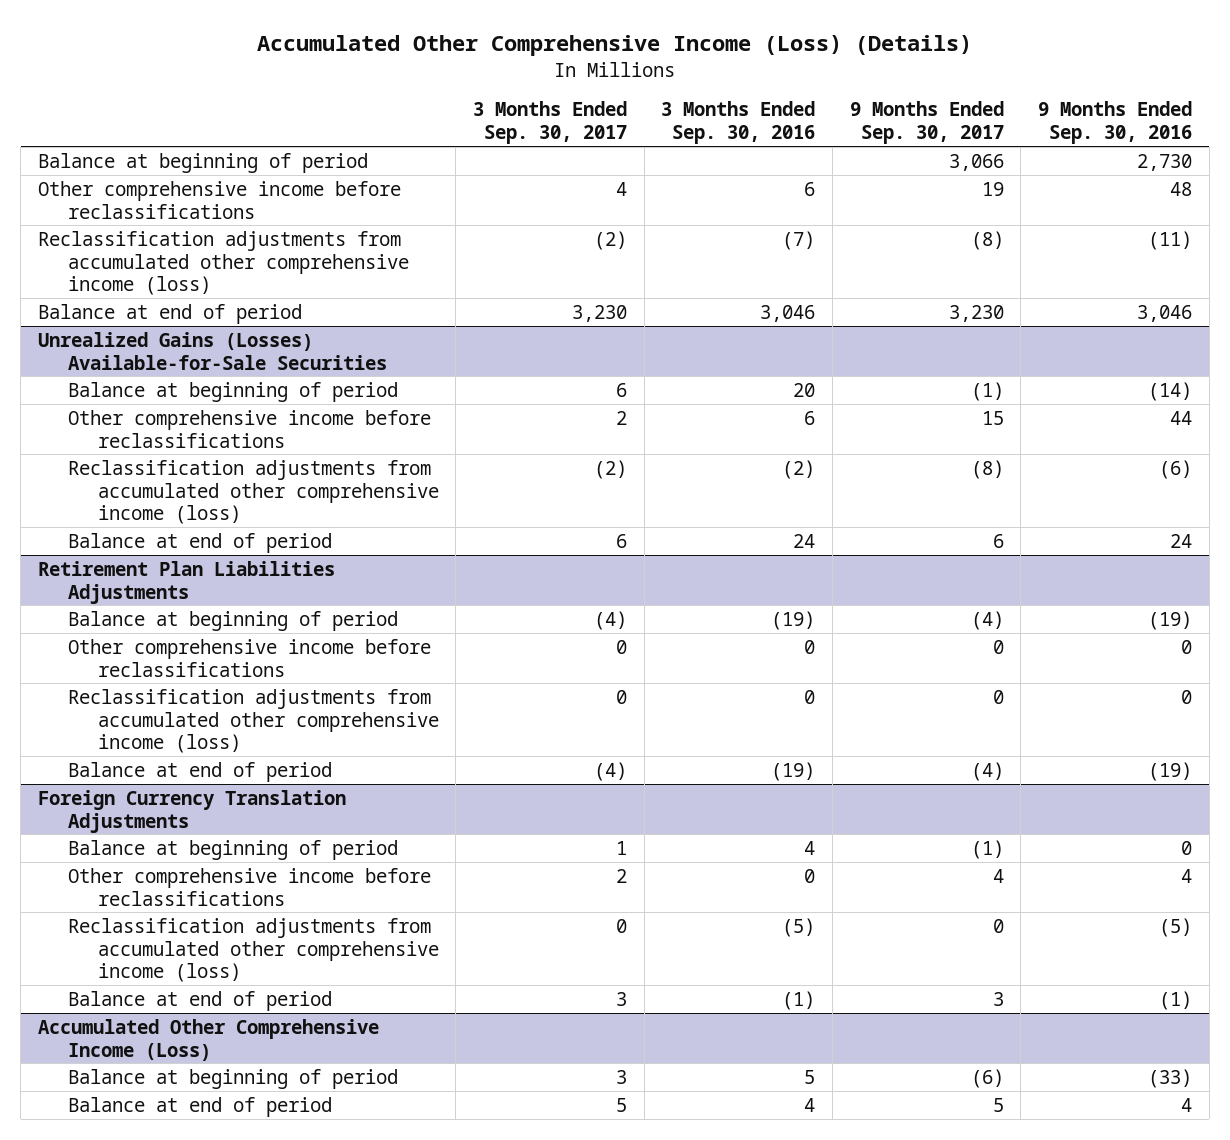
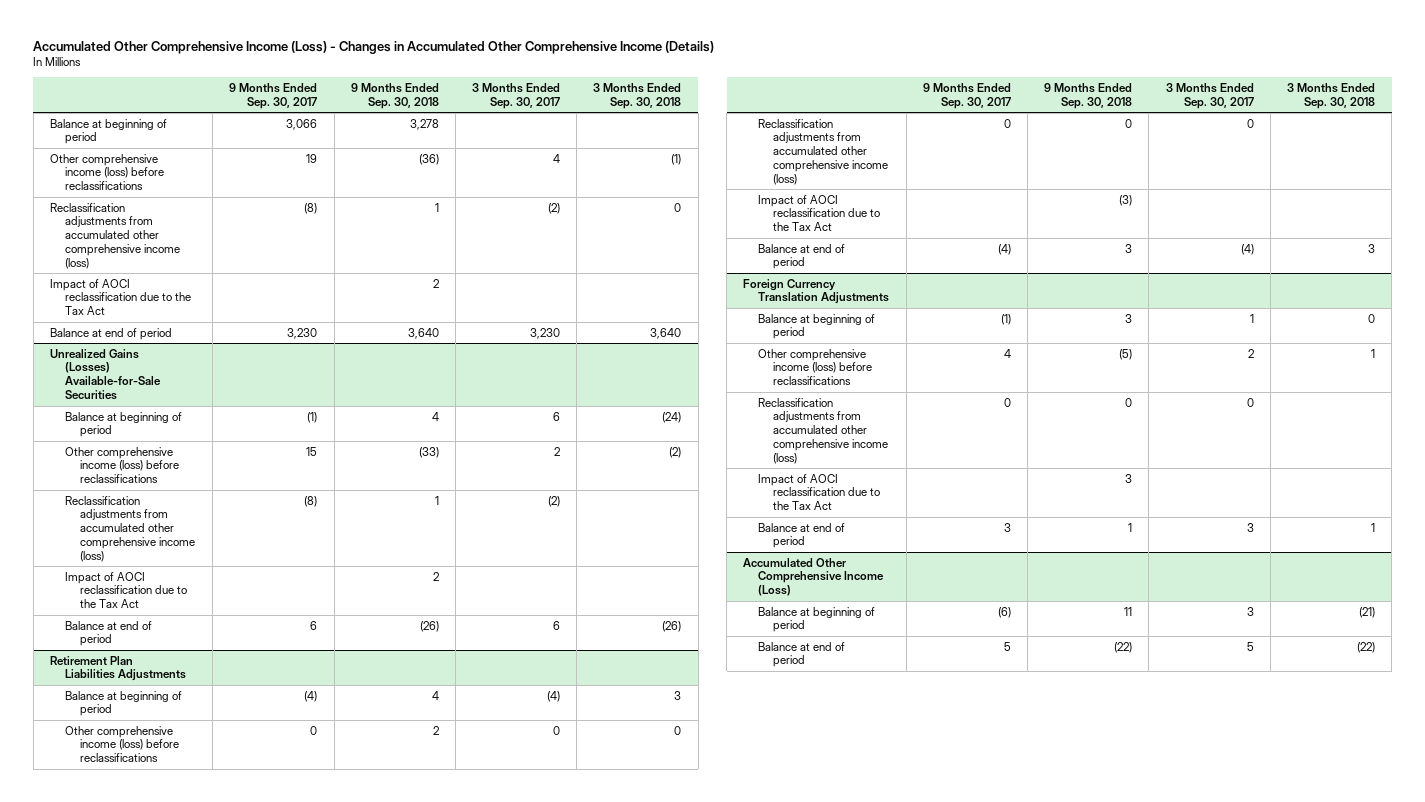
[256,34,972,56] Accumulated Other Comprehensive Income (Loss) (Details) -> [33,40,715,54] Accumulated Other Comprehensive Income (Loss) - Changes in Accumulated Other Comprehensive Income (Details)
[661,101,816,145] 3 Months Ended Sep. 30, 2016 -> none
[1037,101,1192,145] 9 Months Ended Sep. 30, 2016 -> none
none -> [350,82,439,109] 9 Months Ended Sep. 30, 2018
none -> [593,82,682,109] 3 Months Ended Sep. 30, 2018
[38,180,402,219] Other comprehensive income before reclassifications -> [49,153,164,191] Other comprehensive income (loss) before reclassifications
none -> [49,278,191,316] Impact of AOCI reclassification due to the Tax Act
[67,409,431,448] Other comprehensive income before reclassifications -> [64,446,180,484] Other comprehensive income (loss) before reclassifications
none -> [64,571,188,609] Impact of AOCI reclassification due to the Tax Act
[67,638,431,677] Other comprehensive income before reclassifications -> [64,725,180,763] Other comprehensive income (loss) before reclassifications
none -> [758,194,881,232] Impact of AOCI reclassification due to the Tax Act
[67,867,431,906] Other comprehensive income before reclassifications -> [758,348,873,386] Other comprehensive income (loss) before reclassifications
none -> [758,473,881,511] Impact of AOCI reclassification due to the Tax Act

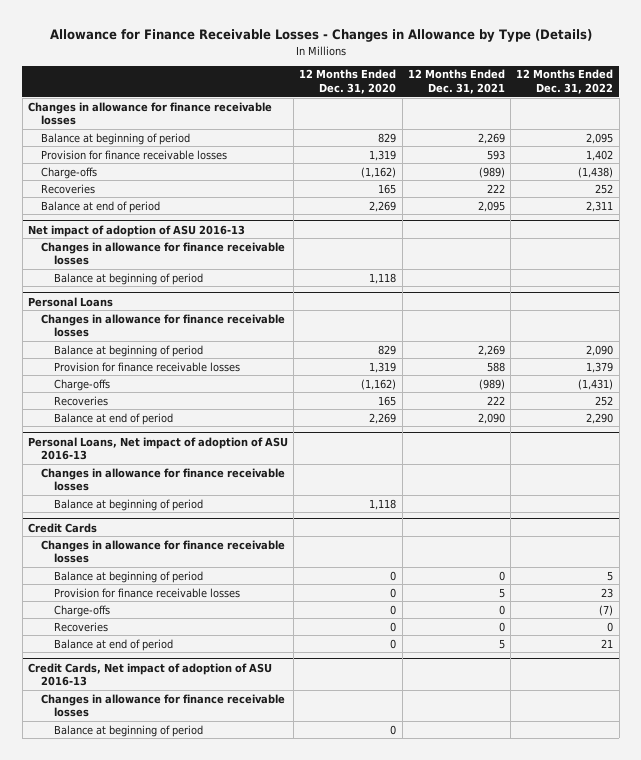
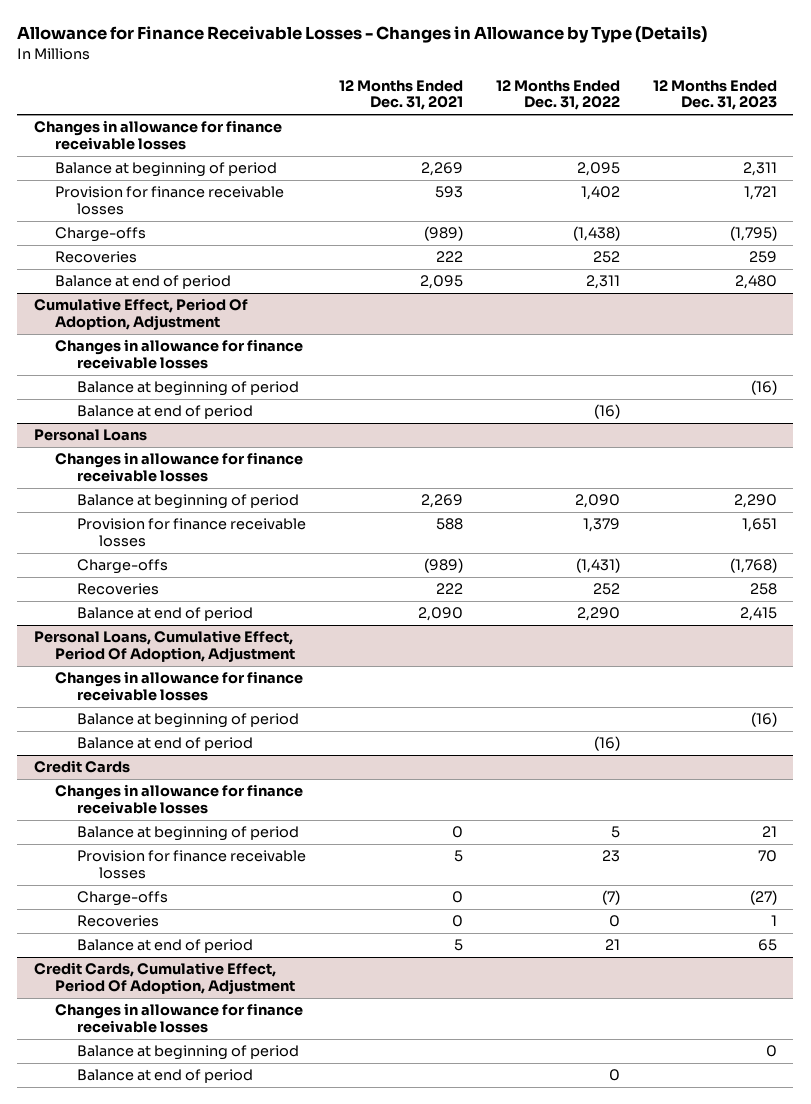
[299,69,397,95] 12 Months Ended Dec. 31, 2020 -> none
none -> [652,79,777,111] 12 Months Ended Dec. 31, 2023
[27,224,245,237] Net impact of adoption of ASU 2016-13 -> [33,298,248,331] Cumulative Effect, Period Of Adoption, Adjustment
none -> [77,405,254,420] Balance at end of period
[27,436,288,461] Personal Loans, Net impact of adoption of ASU 2016-13 -> none
none -> [33,630,296,663] Personal Loans, Cumulative Effect, Period Of Adoption, Adjustment
none -> [77,737,254,752] Balance at end of period
[27,662,272,687] Credit Cards, Net impact of adoption of ASU 2016-13 -> none
none -> [33,962,296,995] Credit Cards, Cumulative Effect, Period Of Adoption, Adjustment
none -> [77,1069,254,1084] Balance at end of period

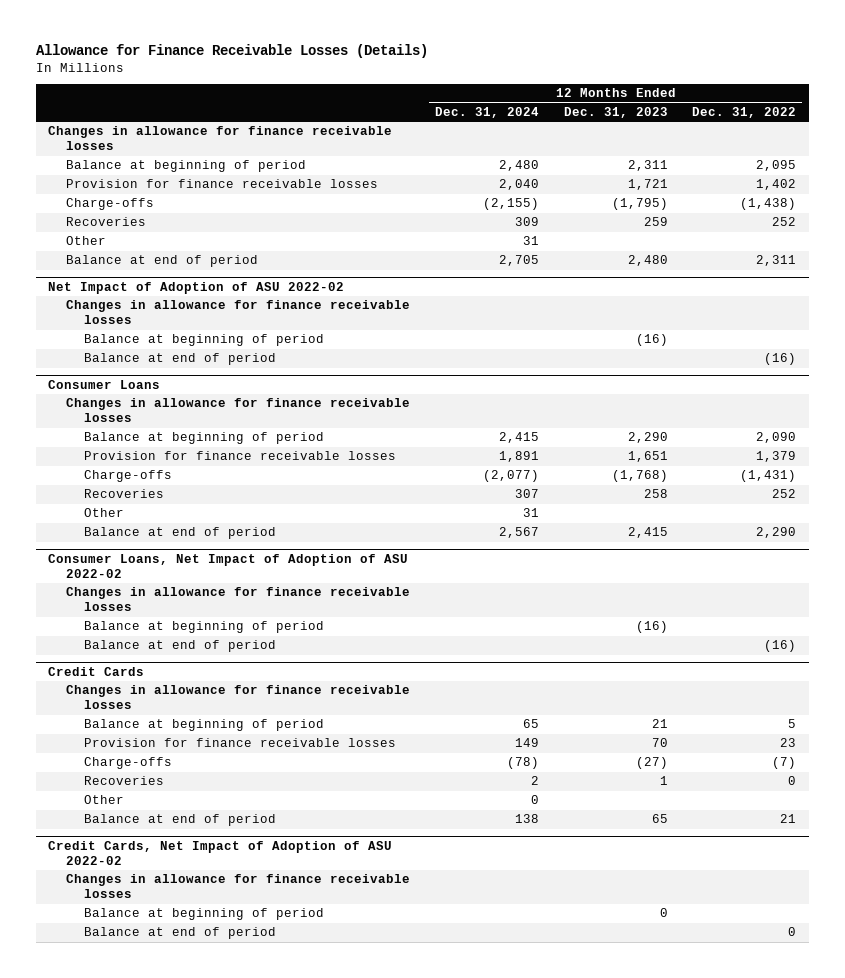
[17,26,708,44] Allowance for Finance Receivable Losses - Changes in Allowance by Type (Details) -> [35,44,428,59] Allowance for Finance Receivable Losses (Details)
[339,79,464,111] 12 Months Ended Dec. 31, 2021 -> none
none -> [434,107,539,119] Dec. 31, 2024
none -> [66,236,107,246] Other
[33,298,248,331] Cumulative Effect, Period Of Adoption, Adjustment -> [48,281,345,294] Net Impact of Adoption of ASU 2022-02
[33,429,147,442] Personal Loans -> [48,379,161,389] Consumer Loans
none -> [84,508,125,518] Other
[33,630,296,663] Personal Loans, Cumulative Effect, Period Of Adoption, Adjustment -> none
none -> [48,553,409,578] Consumer Loans, Net Impact of Adoption of ASU 2022-02
none -> [84,795,125,805] Other
[33,962,296,995] Credit Cards, Cumulative Effect, Period Of Adoption, Adjustment -> none
none -> [48,840,393,865] Credit Cards, Net Impact of Adoption of ASU 2022-02

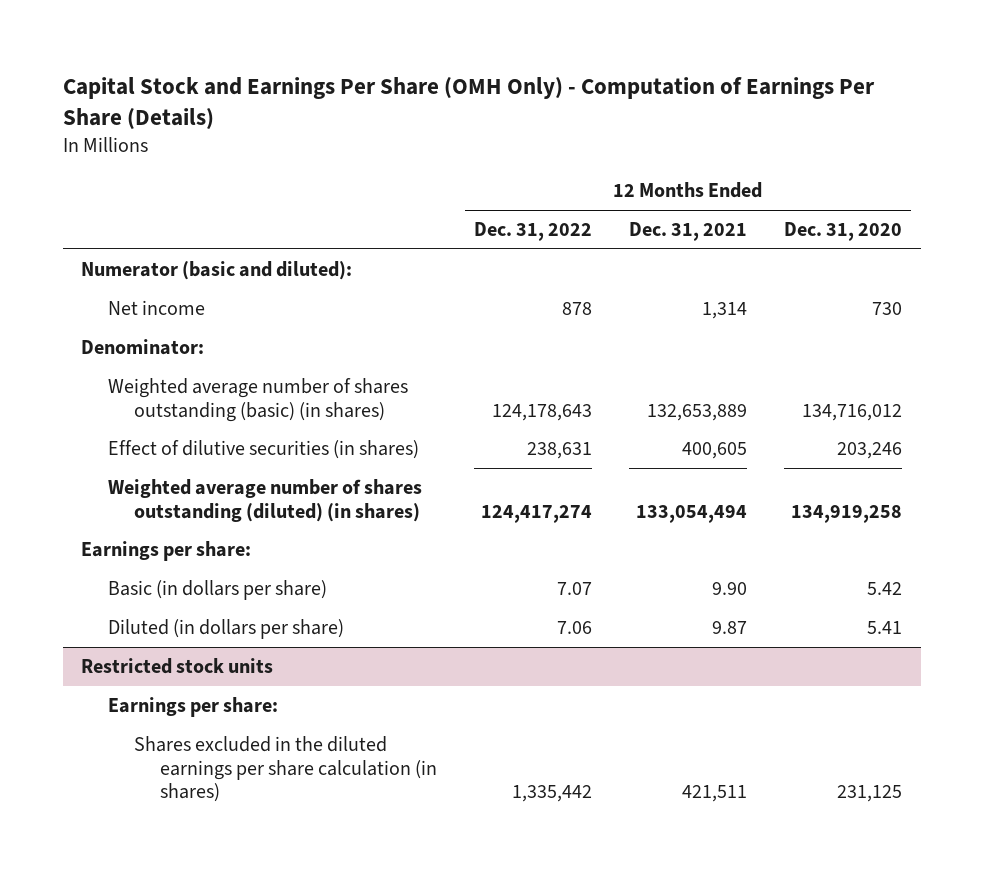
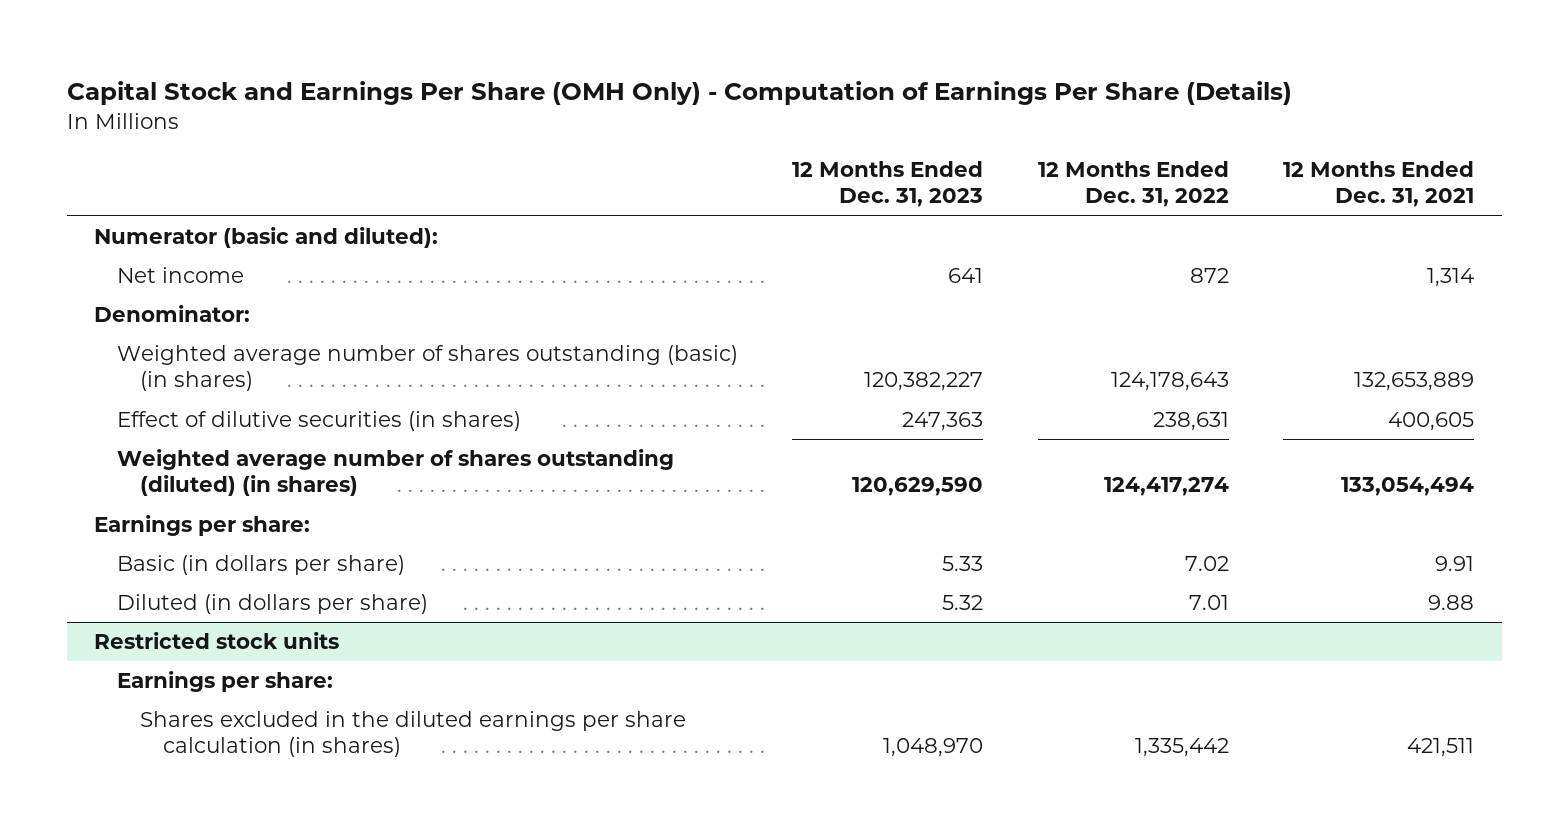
[783,222,902,242] Dec. 31, 2020 -> none
none -> [792,161,984,208] 12 Months Ended Dec. 31, 2023
[561,301,592,315] 878 -> [1189,268,1229,284] 872
[556,581,592,595] 7.07 -> [1184,556,1229,572] 7.02
[711,581,747,595] 9.90 -> [1435,556,1475,572] 9.91
[556,620,592,634] 7.06 -> [1188,595,1229,611] 7.01
[711,620,747,634] 9.87 -> [1428,595,1475,611] 9.88

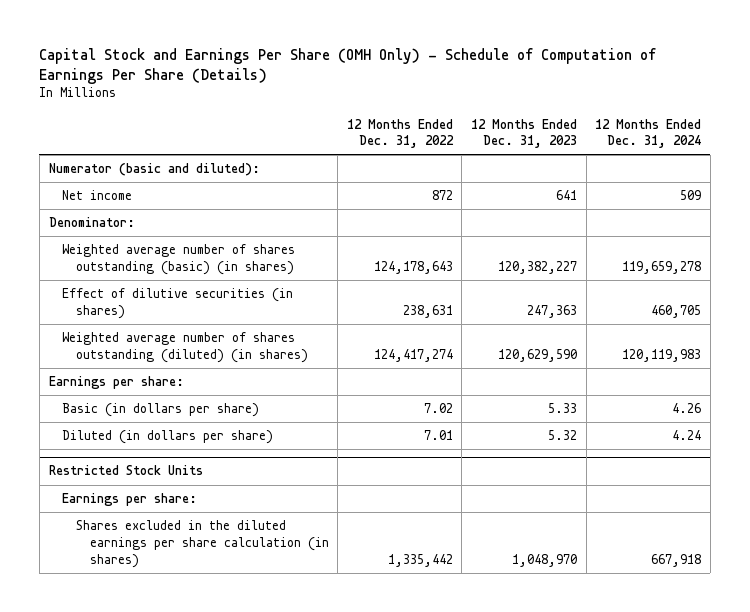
[66,80,1292,105] Capital Stock and Earnings Per Share (OMH Only) - Computation of Earnings Per Share (Details) -> [39,47,657,84] Capital Stock and Earnings Per Share (OMH Only) - Schedule of Computation of Earnings Per Share (Details)
[1283,161,1475,208] 12 Months Ended Dec. 31, 2021 -> none
none -> [595,118,702,149] 12 Months Ended Dec. 31, 2024
[93,632,339,650] Restricted stock units -> [48,465,203,476] Restricted Stock Units

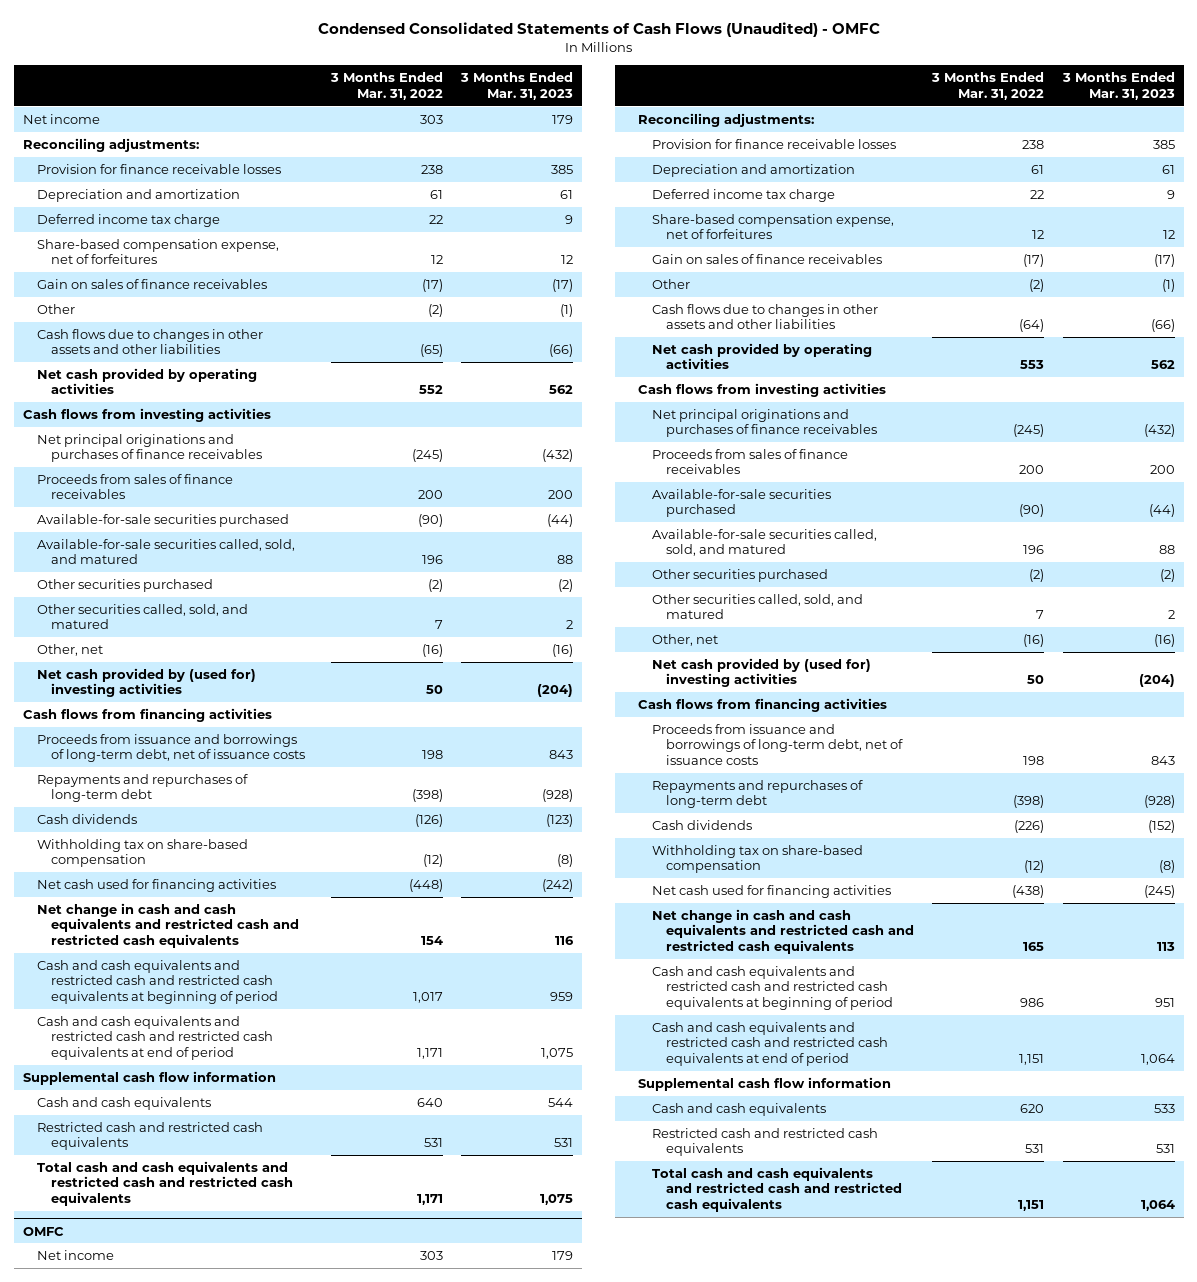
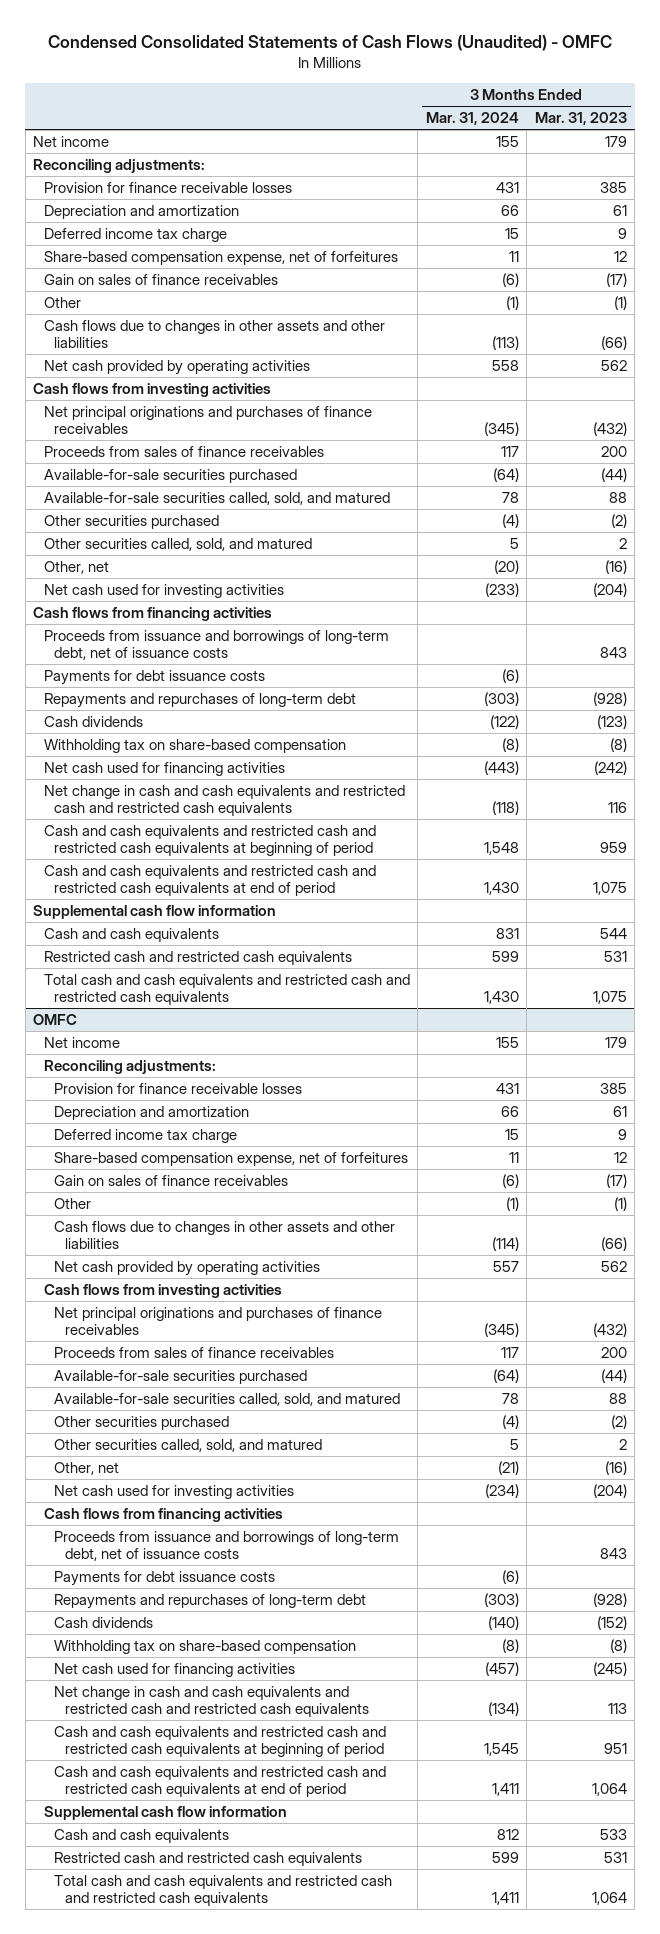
[330,72,444,100] 3 Months Ended Mar. 31, 2022 -> none
none -> [425,112,519,126] Mar. 31, 2024
[36,667,256,698] Net cash provided by (used for) investing activities -> [43,583,284,598] Net cash used for investing activities
none -> [43,669,265,685] Payments for debt issuance costs
[652,657,872,688] Net cash provided by (used for) investing activities -> [54,1484,295,1499] Net cash used for investing activities
none -> [54,1570,276,1586] Payments for debt issuance costs

